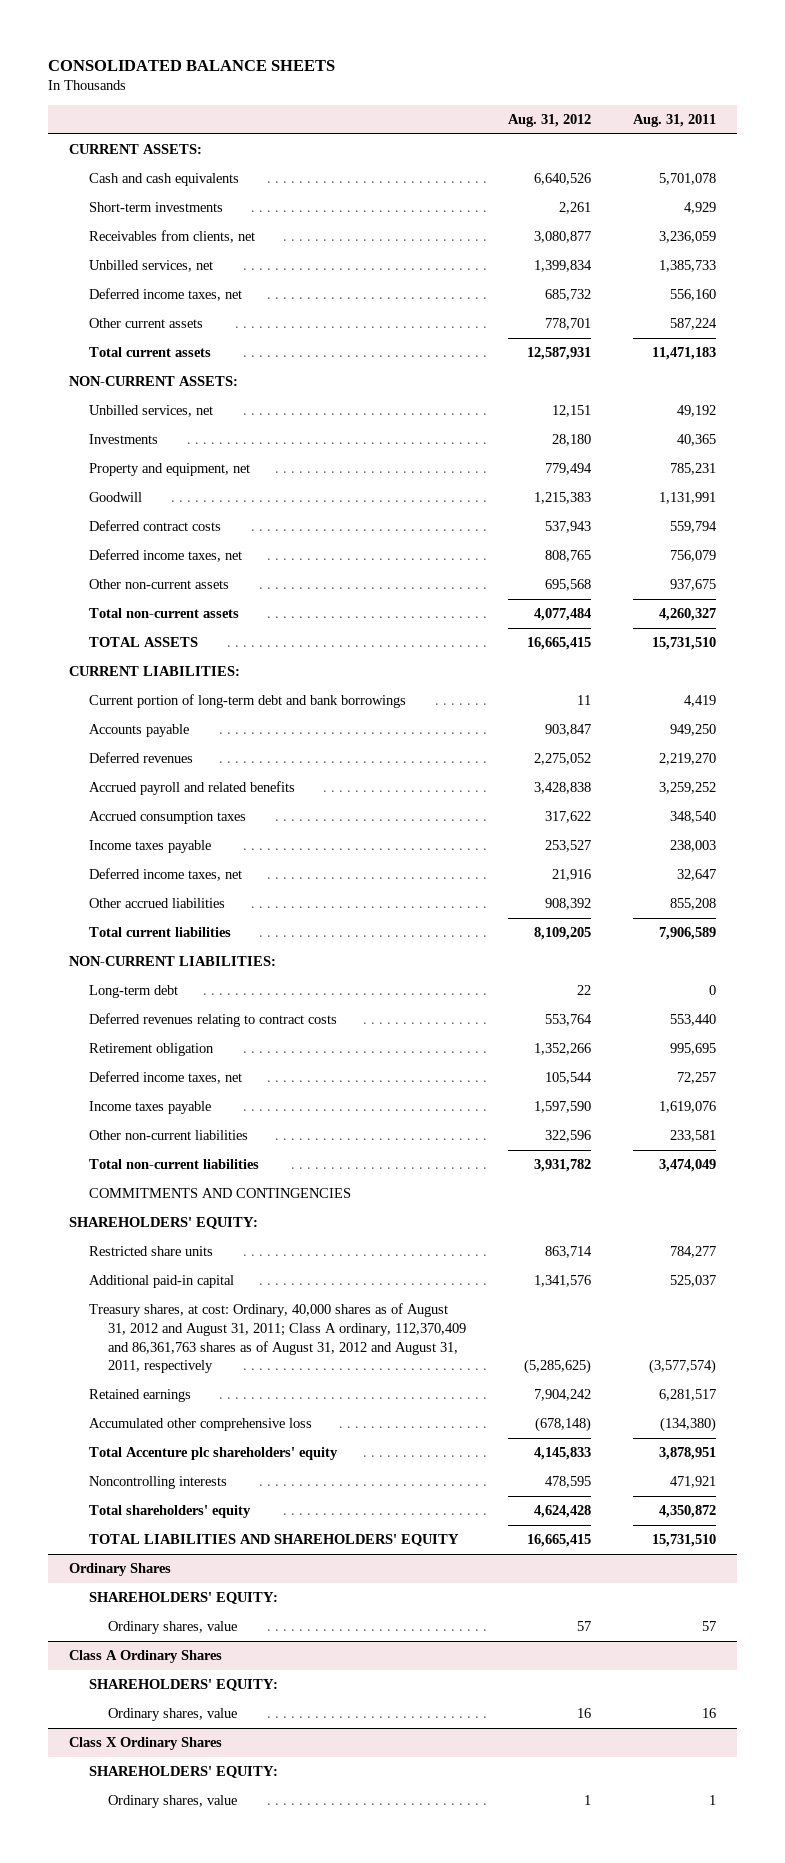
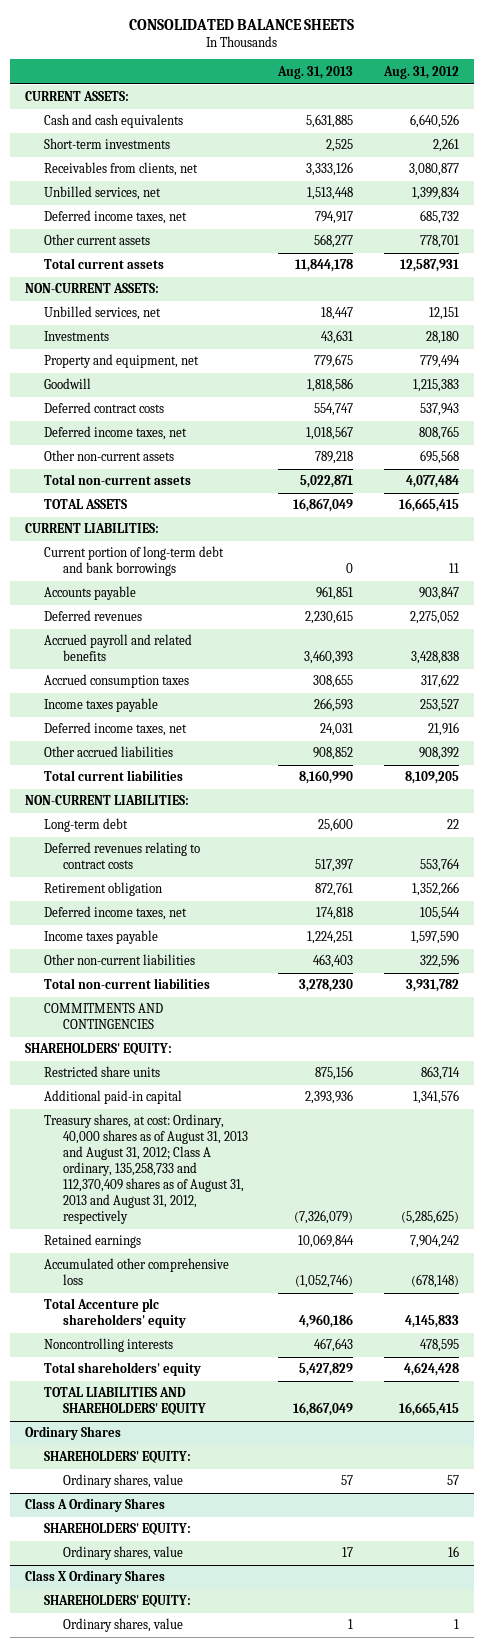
[632,114,716,128] Aug. 31, 2011 -> none
none -> [277,65,354,79] Aug. 31, 2013
[88,1303,466,1374] Treasury shares, at cost: Ordinary, 40,000 shares as of August 31, 2012 and August 31, 2011; Class A ordinary, 112,370,409 and 86,361,763 shares as of August 31, 2012 and August 31, 2011, respectively -> [44,1114,248,1224] Treasury shares, at cost: Ordinary, 40,000 shares as of August 31, 2013 and August 31, 2012; Class A ordinary, 135,258,733 and 112,370,409 shares as of August 31, 2013 and August 31, 2012, respectively

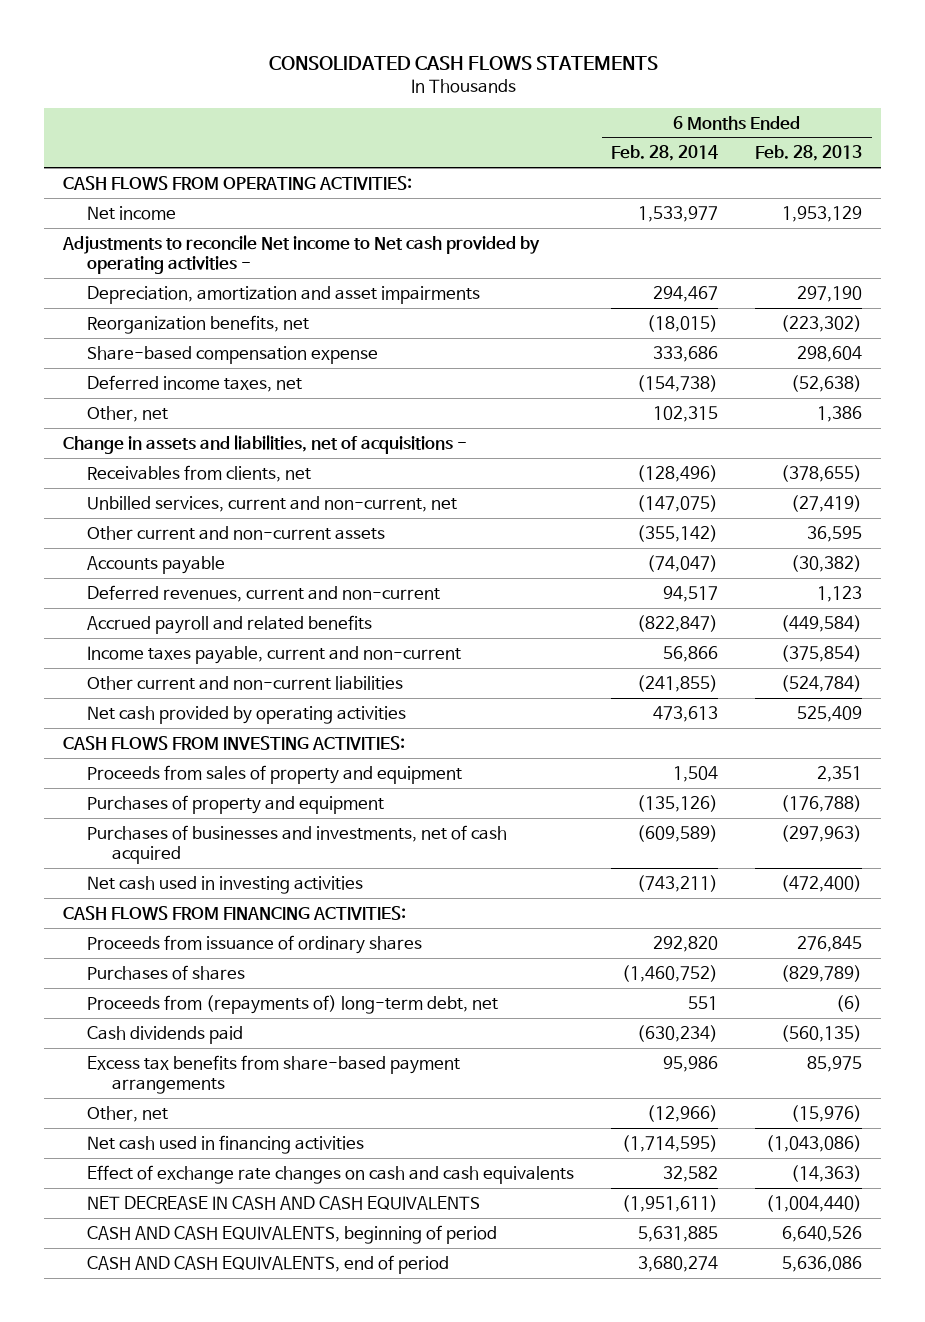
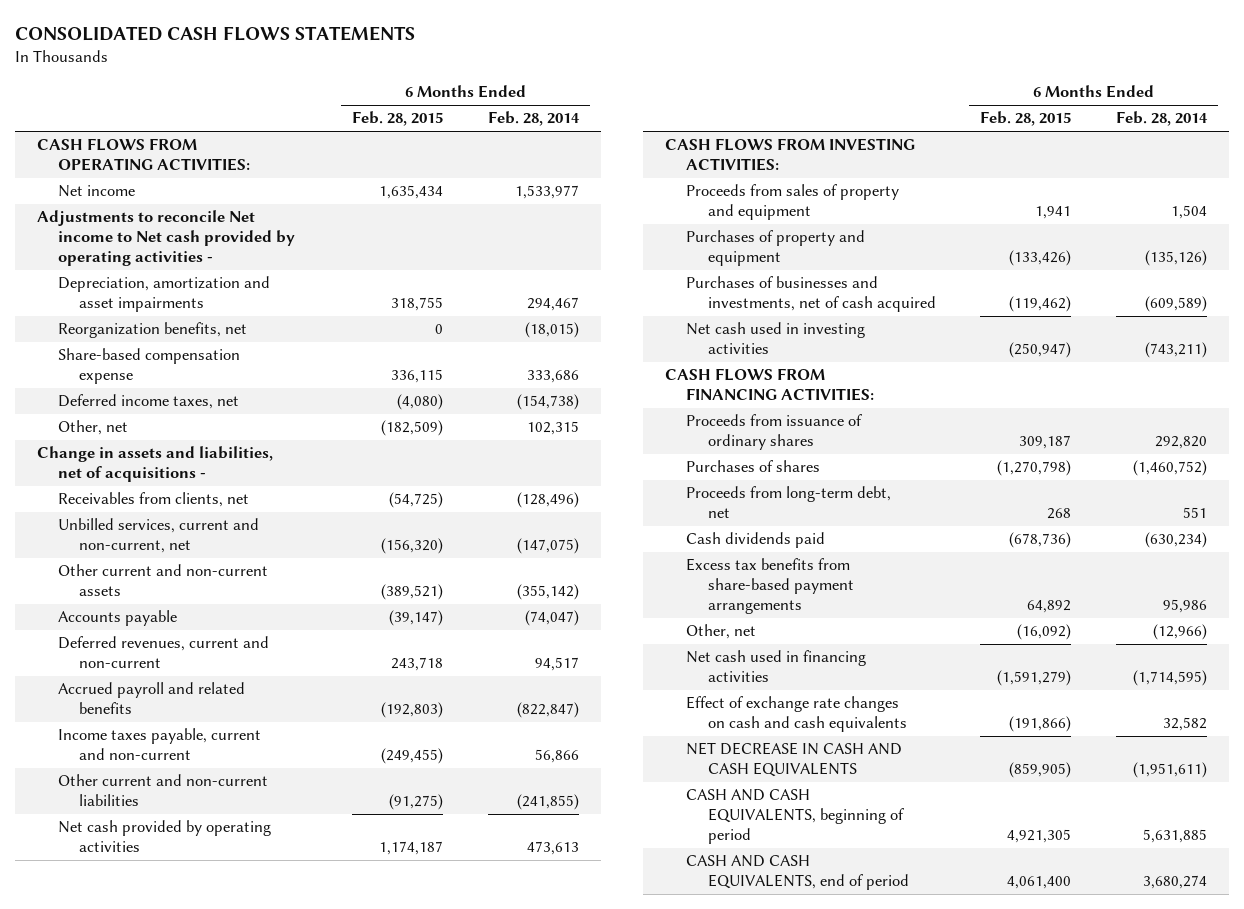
[755,145,863,162] Feb. 28, 2013 -> none
none -> [352,111,444,127] Feb. 28, 2015
[87,994,499,1014] Proceeds from (repayments of) long-term debt, net -> [686,486,892,519] Proceeds from long-term debt, net

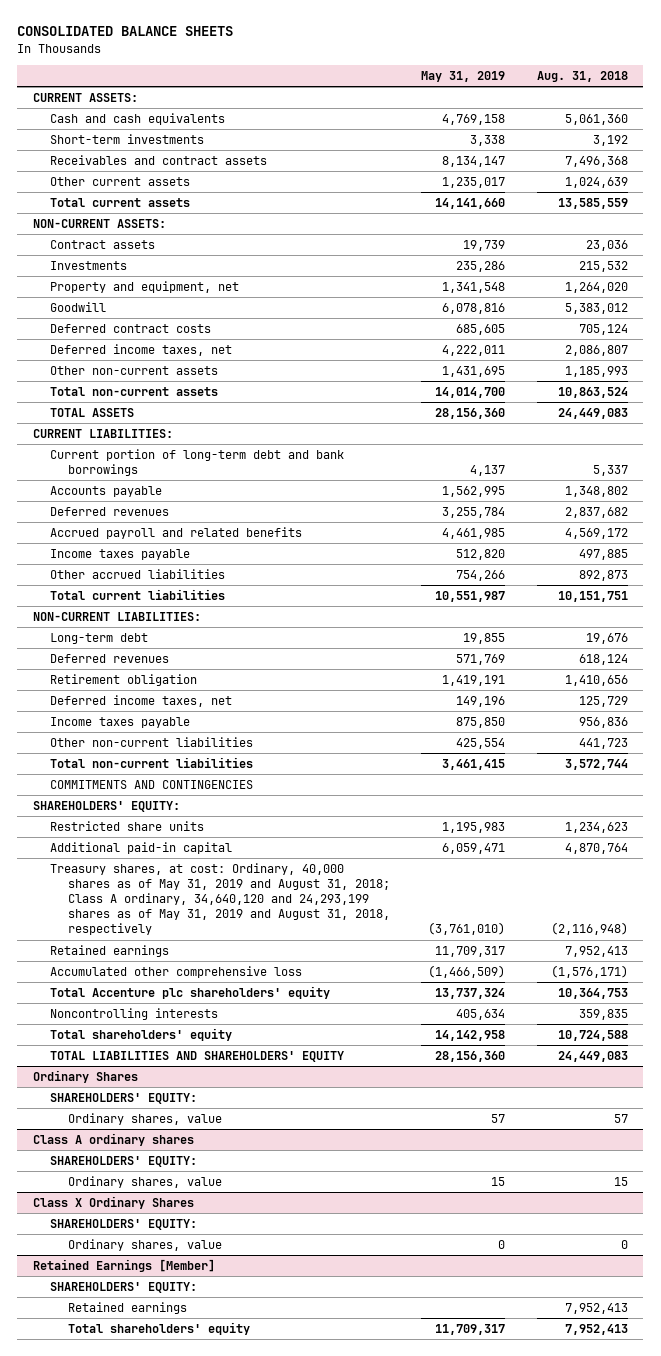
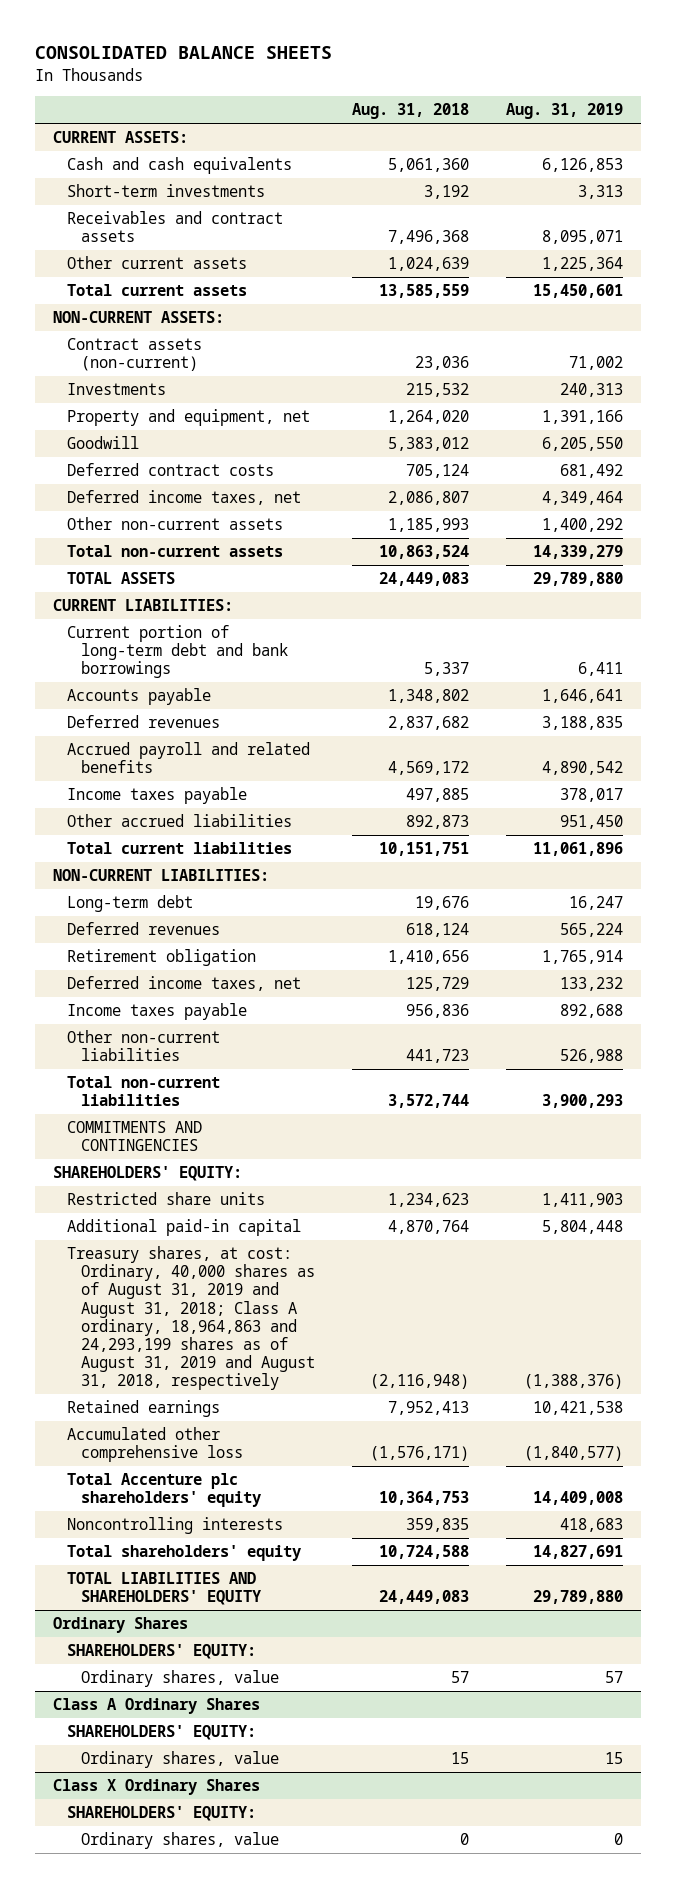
[421,70,506,82] May 31, 2019 -> none
none -> [505,103,623,120] Aug. 31, 2019
[50,240,156,250] Contract assets -> [67,338,203,372] Contract assets (non-current)
[50,863,391,936] Treasury shares, at cost: Ordinary, 40,000 shares as of May 31, 2019 and August 31, 2018; Class A ordinary, 34,640,120 and 24,293,199 shares as of May 31, 2019 and August 31, 2018, respectively -> [67,1246,316,1391] Treasury shares, at cost: Ordinary, 40,000 shares as of August 31, 2019 and August 31, 2018; Class A ordinary, 18,964,863 and 24,293,199 shares as of August 31, 2019 and August 31, 2018, respectively
[32,1133,194,1147] Class A ordinary shares -> [53,1698,261,1715] Class A Ordinary Shares
[32,1259,215,1273] Retained Earnings [Member] -> none
[50,1282,198,1294] SHAREHOLDERS' EQUITY: -> none
[68,1302,188,1315] Retained earnings -> none
[68,1322,251,1336] Total shareholders' equity -> none

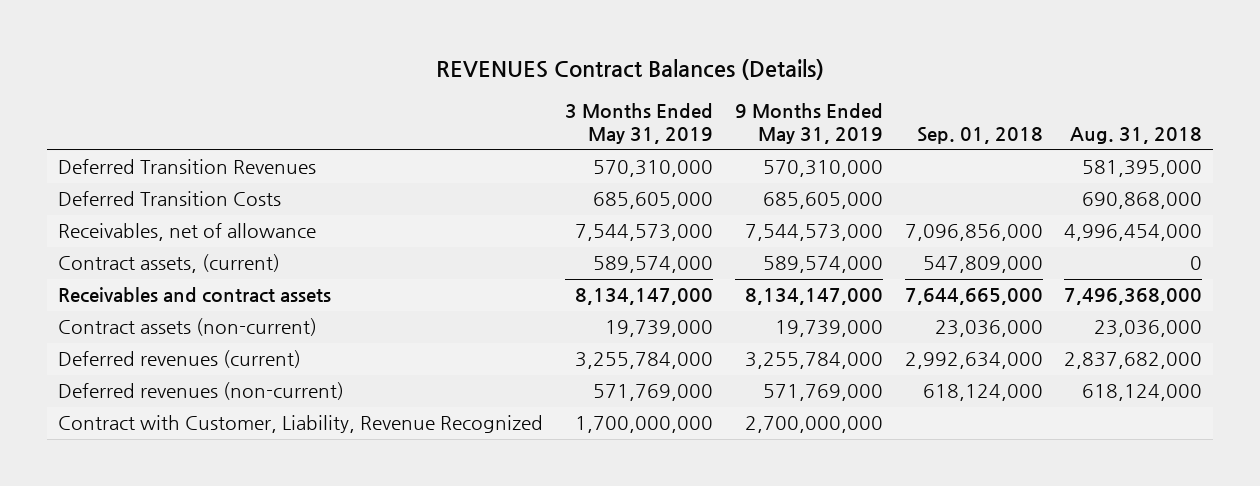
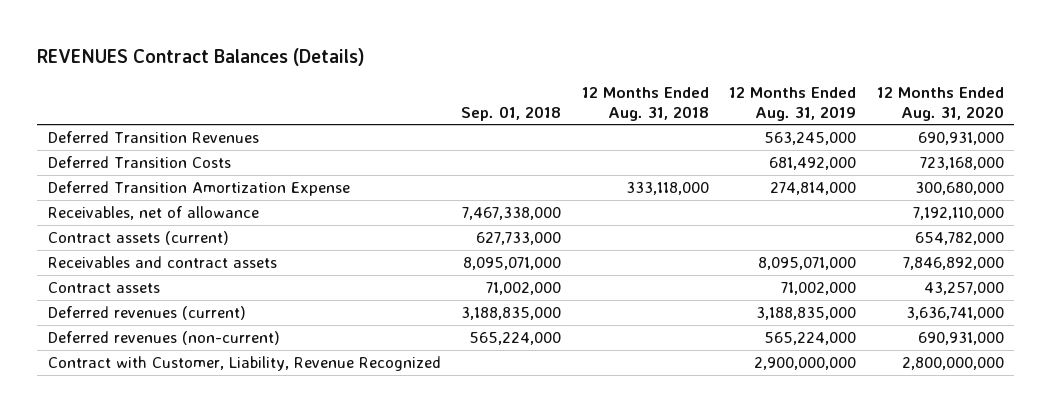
[564,103,713,145] 3 Months Ended May 31, 2019 -> none
[734,103,883,145] 9 Months Ended May 31, 2019 -> none
[1070,127,1203,145] Aug. 31, 2018 -> none
none -> [581,87,709,121] 12 Months Ended Aug. 31, 2018
none -> [729,87,857,121] 12 Months Ended Aug. 31, 2019
none -> [876,87,1004,121] 12 Months Ended Aug. 31, 2020
none -> [47,181,350,197] Deferred Transition Amortization Expense
[904,224,1043,242] 7,096,856,000 -> [462,207,562,221] 7,467,338,000
[58,254,281,274] Contract assets, (current) -> [47,231,229,246] Contract assets (current)
[922,256,1043,274] 547,809,000 -> [476,232,562,246] 627,733,000
[904,288,1043,306] 7,644,665,000 -> [463,257,562,271] 8,095,071,000
[58,318,318,337] Contract assets (non-current) -> [47,282,160,294] Contract assets
[934,320,1043,338] 23,036,000 -> [486,282,562,296] 71,002,000
[904,352,1043,370] 2,992,634,000 -> [461,307,562,321] 3,188,835,000
[922,384,1043,402] 618,124,000 -> [469,332,562,346] 565,224,000

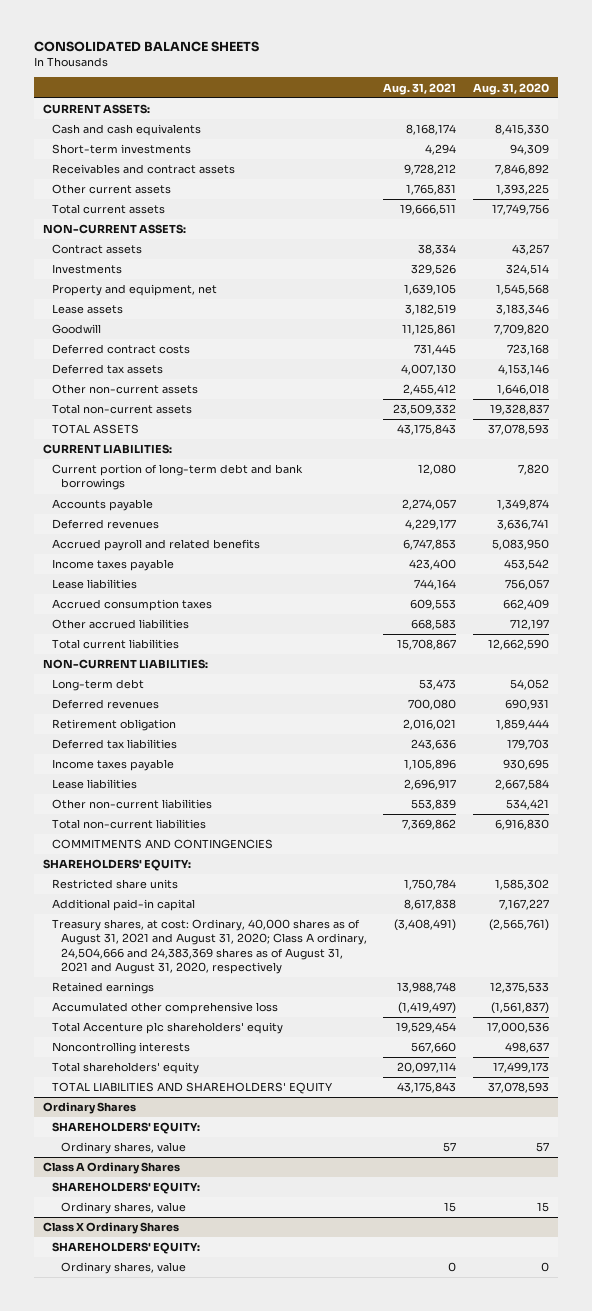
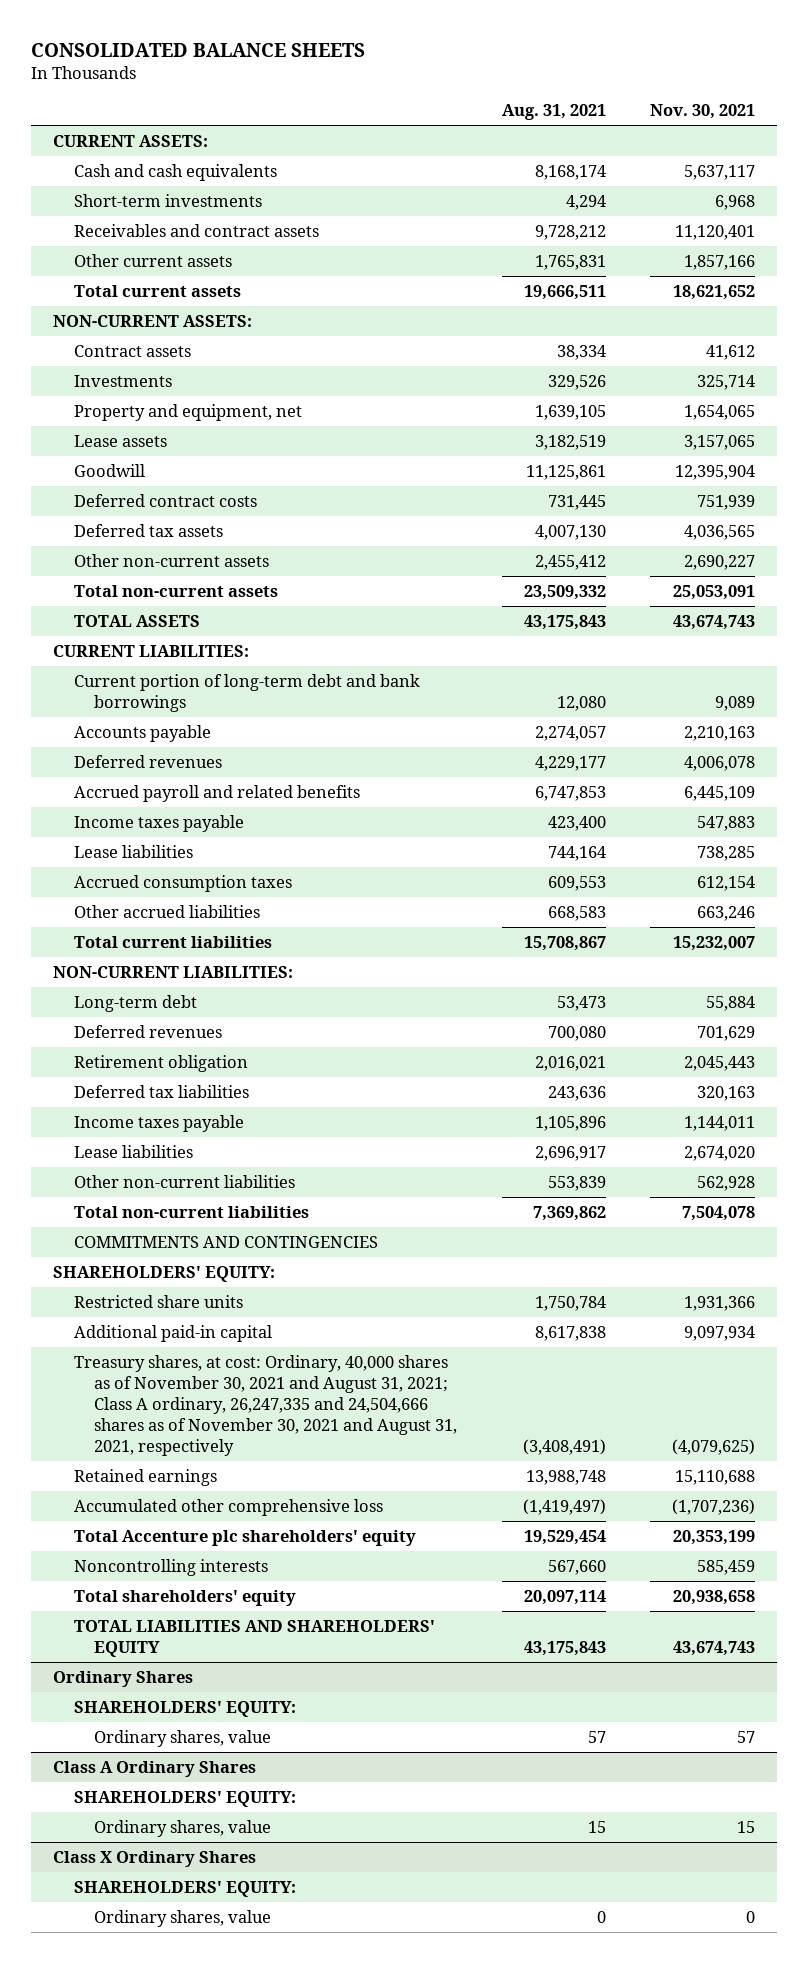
[473,82,550,95] Aug. 31, 2020 -> none
none -> [650,104,756,120] Nov. 30, 2021
[51,919,367,974] Treasury shares, at cost: Ordinary, 40,000 shares as of August 31, 2021 and August 31, 2020; Class A ordinary, 24,504,666 and 24,383,369 shares as of August 31, 2021 and August 31, 2020, respectively -> [73,1354,458,1456] Treasury shares, at cost: Ordinary, 40,000 shares as of November 30, 2021 and August 31, 2021; Class A ordinary, 26,247,335 and 24,504,666 shares as of November 30, 2021 and August 31, 2021, respectively

